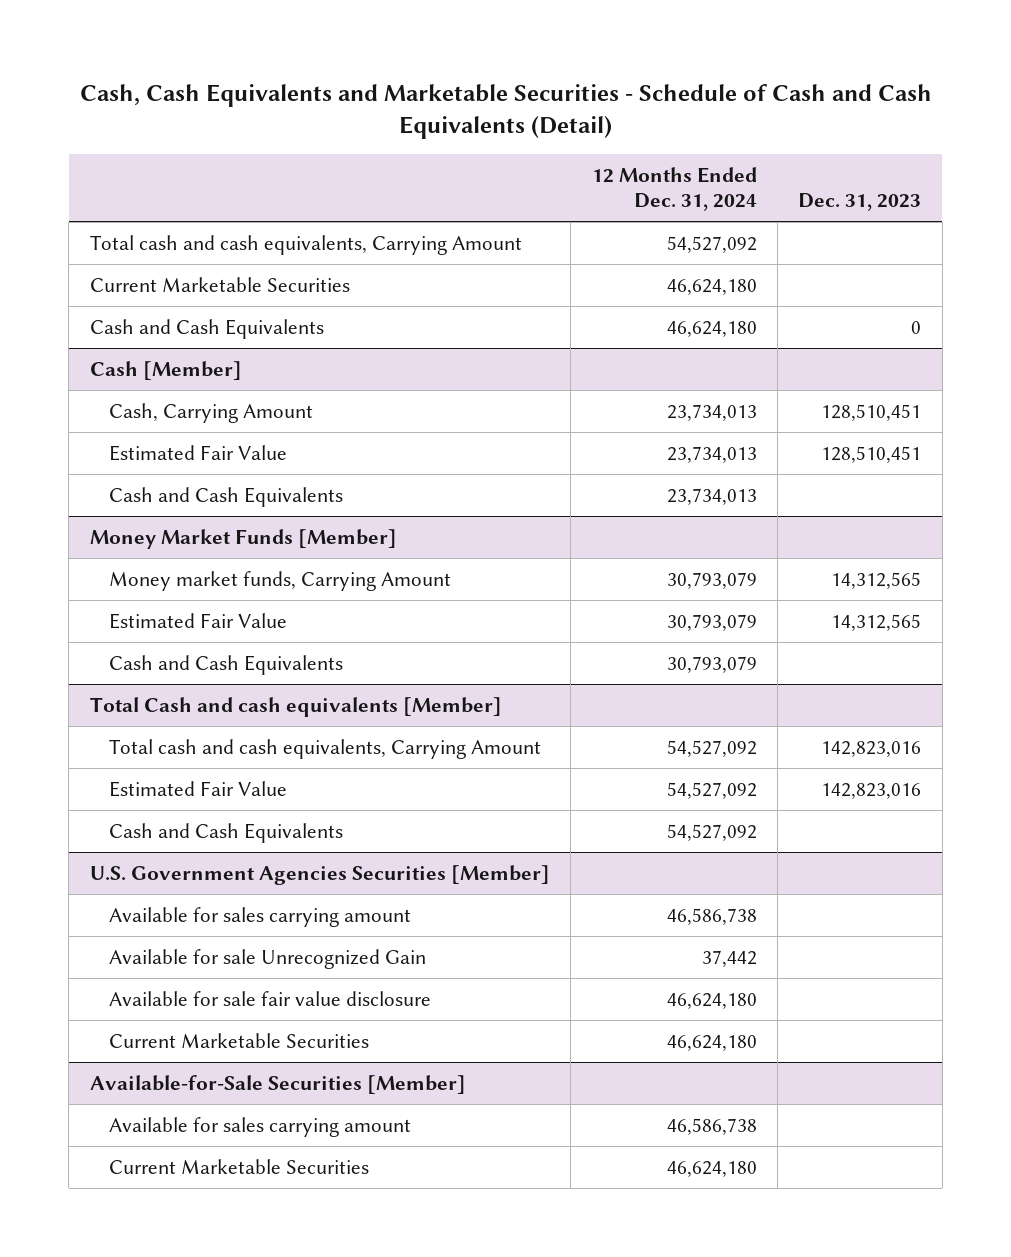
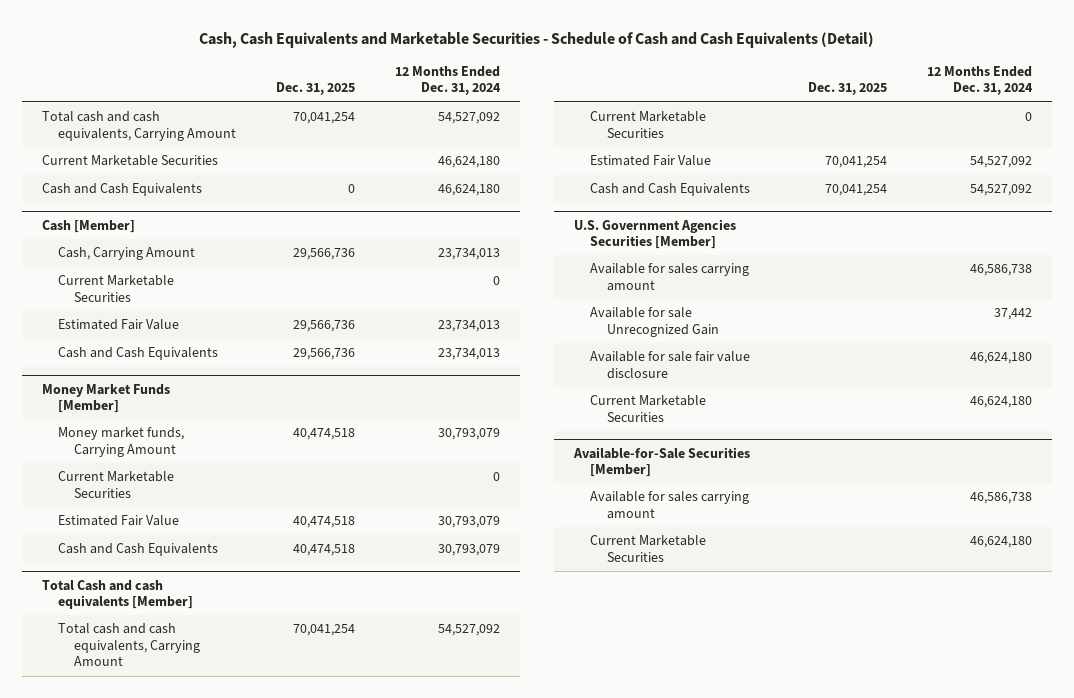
[798,193,922,212] Dec. 31, 2023 -> none
none -> [275,82,355,96] Dec. 31, 2025
none -> [58,275,175,302] Current Marketable Securities
none -> [58,471,175,498] Current Marketable Securities
none -> [590,111,707,138] Current Marketable Securities

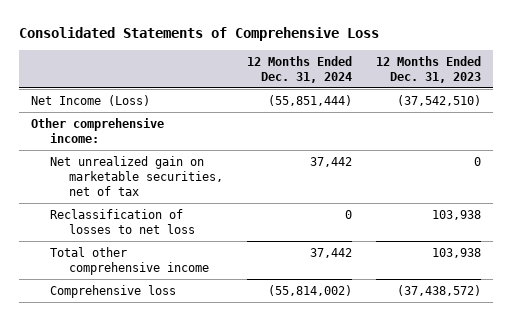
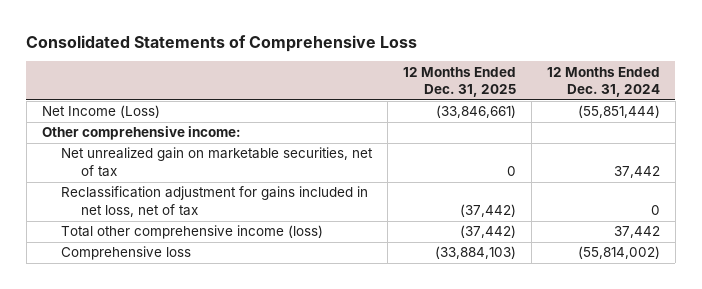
[376,55,482,83] 12 Months Ended Dec. 31, 2023 -> none
none -> [403,66,517,98] 12 Months Ended Dec. 31, 2025
[49,209,196,234] Reclassification of losses to net loss -> [61,186,369,218] Reclassification adjustment for gains included in net loss, net of tax
[49,247,210,275] Total other comprehensive income -> [61,225,324,240] Total other comprehensive income (loss)

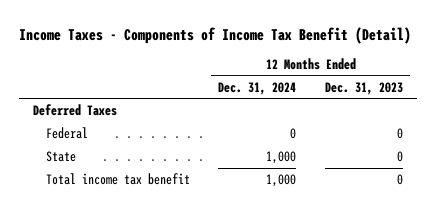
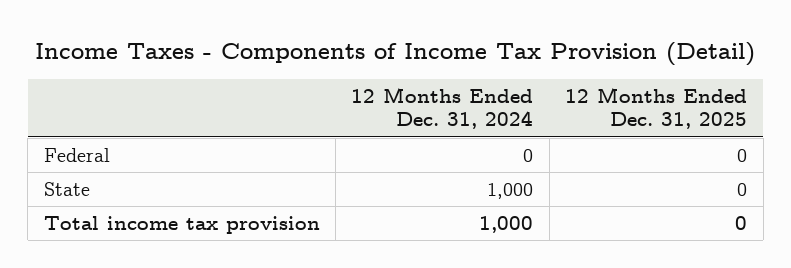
[19,26,412,44] Income Taxes - Components of Income Tax Benefit (Detail) -> [35,41,756,66] Income Taxes - Components of Income Tax Provision (Detail)
[324,81,403,95] Dec. 31, 2023 -> none
none -> [565,87,748,130] 12 Months Ended Dec. 31, 2025
[33,103,118,116] Deferred Taxes -> none
[46,172,191,185] Total income tax benefit -> [43,216,320,235] Total income tax provision

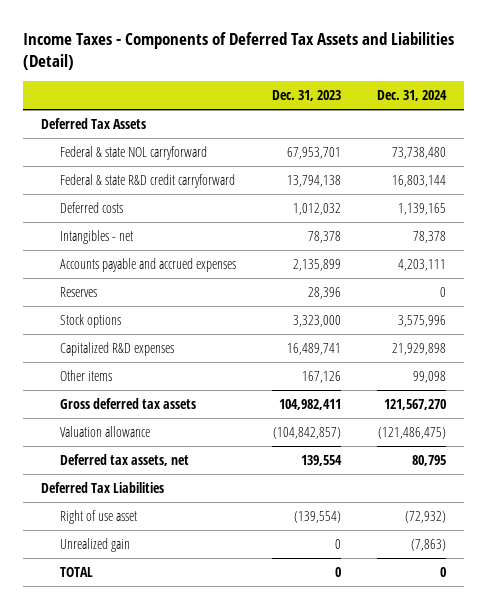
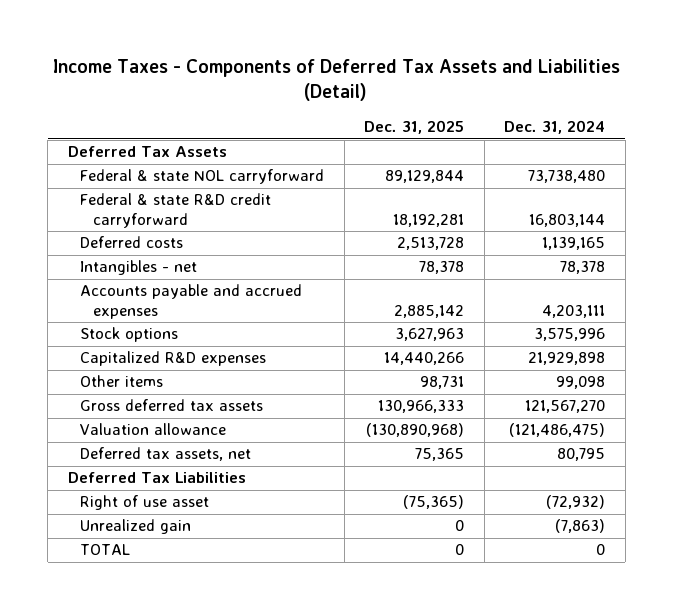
[272,90,342,102] Dec. 31, 2023 -> none
none -> [364,120,465,135] Dec. 31, 2025
[60,286,98,297] Reserves -> none

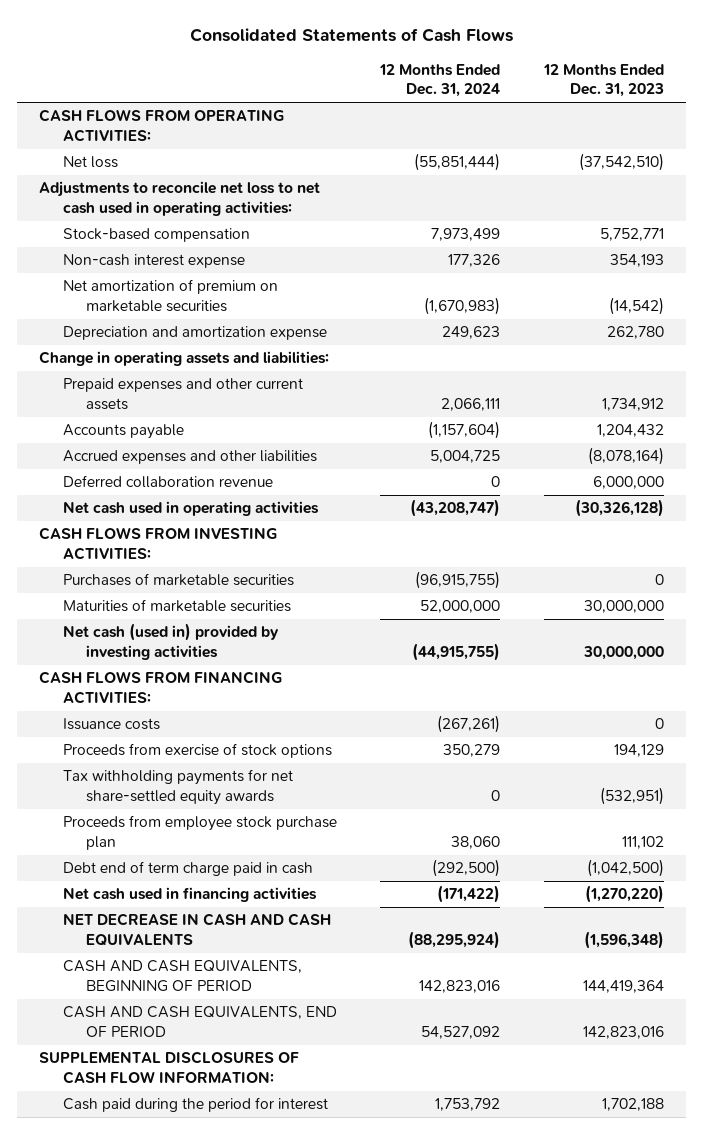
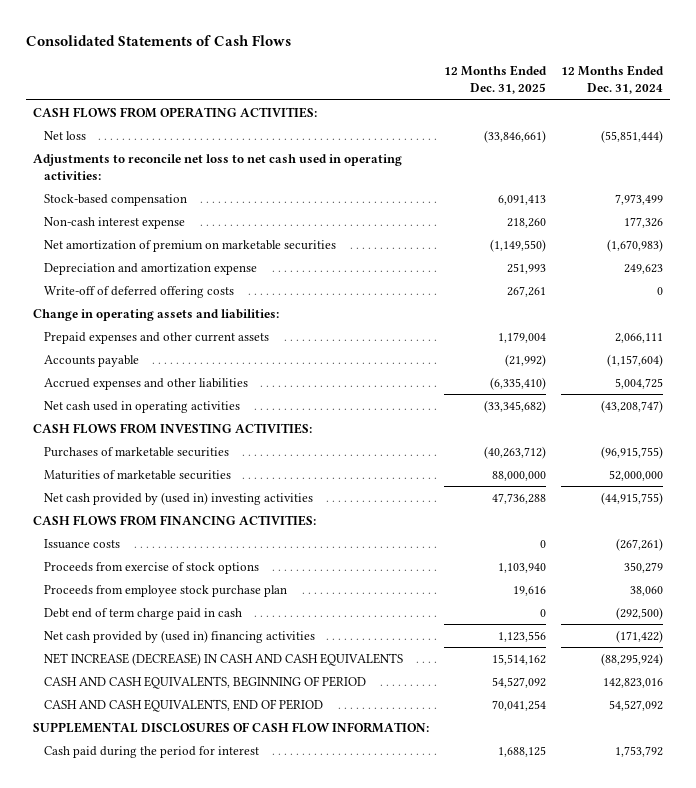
[542,63,664,98] 12 Months Ended Dec. 31, 2023 -> none
none -> [443,65,547,95] 12 Months Ended Dec. 31, 2025
none -> [43,285,234,298] Write-off of deferred offering costs
[62,475,273,489] Deferred collaboration revenue -> none
[62,623,279,660] Net cash (used in) provided by investing activities -> [43,491,313,505] Net cash provided by (used in) investing activities
[62,769,293,805] Tax withholding payments for net share-settled equity awards -> none
[62,887,317,903] Net cash used in financing activities -> [43,629,315,643] Net cash provided by (used in) financing activities
[62,913,331,946] NET DECREASE IN CASH AND CASH EQUIVALENTS -> [43,652,403,666] NET INCREASE (DECREASE) IN CASH AND CASH EQUIVALENTS

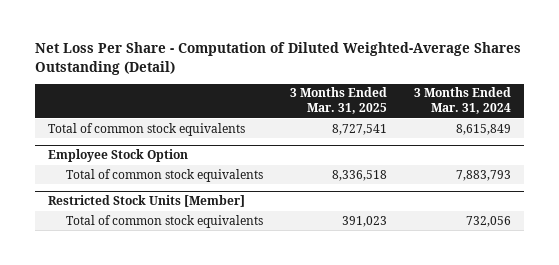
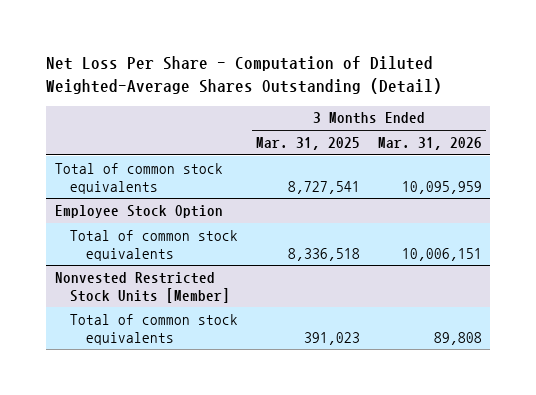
[413,87,511,115] 3 Months Ended Mar. 31, 2024 -> none
none -> [377,137,482,151] Mar. 31, 2026
[48,195,246,208] Restricted Stock Units [Member] -> [54,271,231,303] Nonvested Restricted Stock Units [Member]

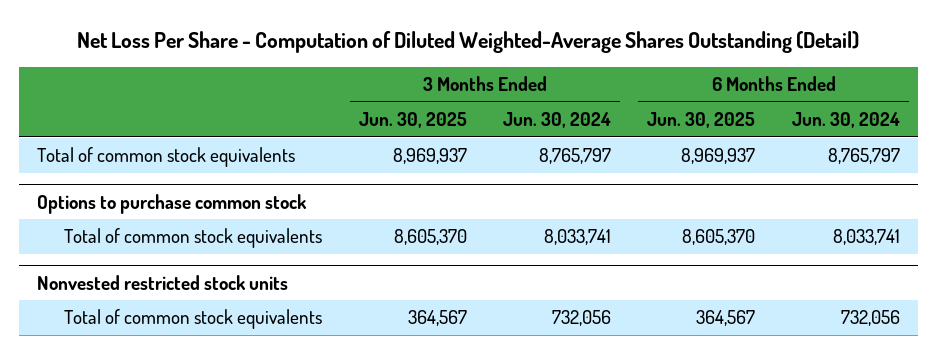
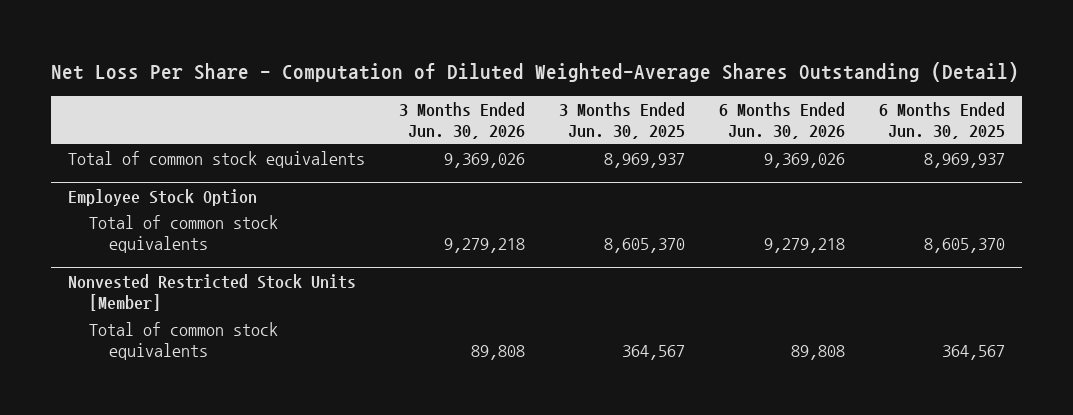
[503,112,612,129] Jun. 30, 2024 -> none
[791,112,900,129] Jun. 30, 2024 -> none
none -> [398,101,525,140] 3 Months Ended Jun. 30, 2026
none -> [718,101,845,140] 6 Months Ended Jun. 30, 2026
[36,193,307,214] Options to purchase common stock -> [67,188,257,206] Employee Stock Option
[36,274,288,290] Nonvested restricted stock units -> [67,273,356,312] Nonvested Restricted Stock Units [Member]

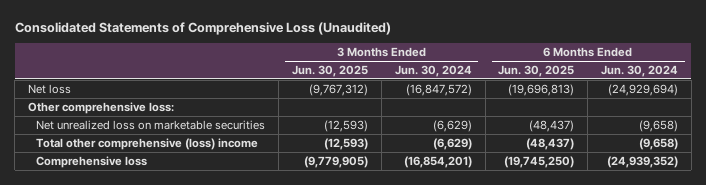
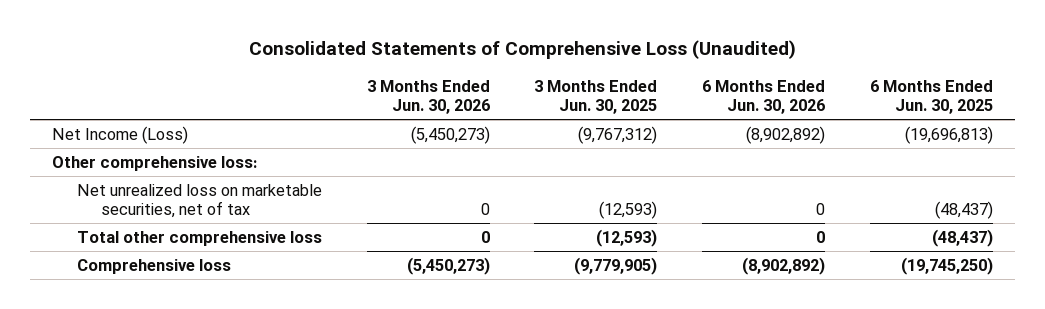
[394,65,472,78] Jun. 30, 2024 -> none
[601,65,679,78] Jun. 30, 2024 -> none
none -> [366,79,490,114] 3 Months Ended Jun. 30, 2026
none -> [702,79,826,114] 6 Months Ended Jun. 30, 2026
[27,83,71,94] Net loss -> [52,126,189,145] Net Income (Loss)
[36,119,266,130] Net unrealized loss on marketable securities -> [76,184,322,219] Net unrealized loss on marketable securities, net of tax
[36,137,259,150] Total other comprehensive (loss) income -> [76,231,322,247] Total other comprehensive loss

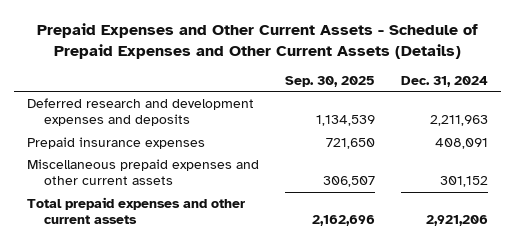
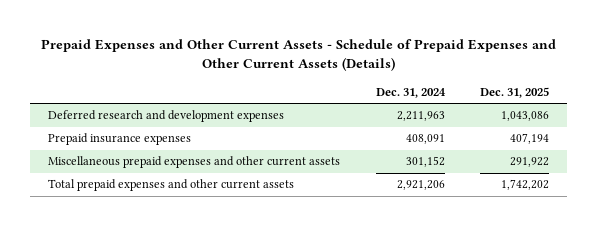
[285,75,376,87] Sep. 30, 2025 -> none
none -> [480,86,550,98] Dec. 31, 2025
[27,97,255,127] Deferred research and development expenses and deposits -> [47,110,284,123] Deferred research and development expenses

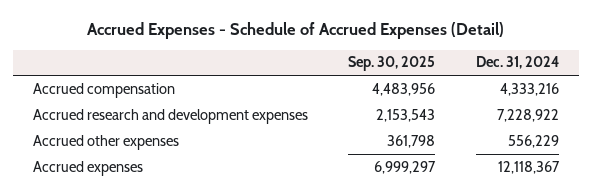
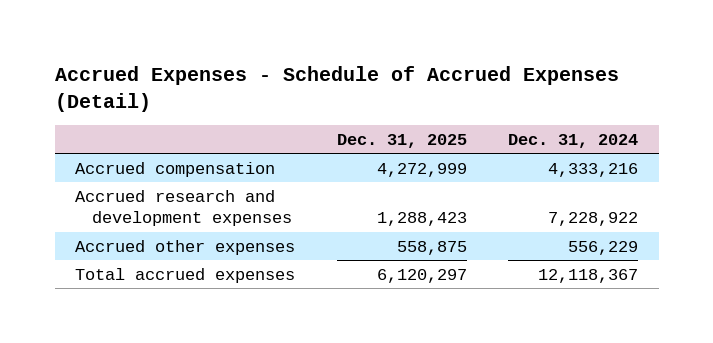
[348,56,436,72] Sep. 30, 2025 -> none
none -> [336,133,467,148] Dec. 31, 2025
[33,160,144,176] Accrued expenses -> [75,267,296,283] Total accrued expenses

